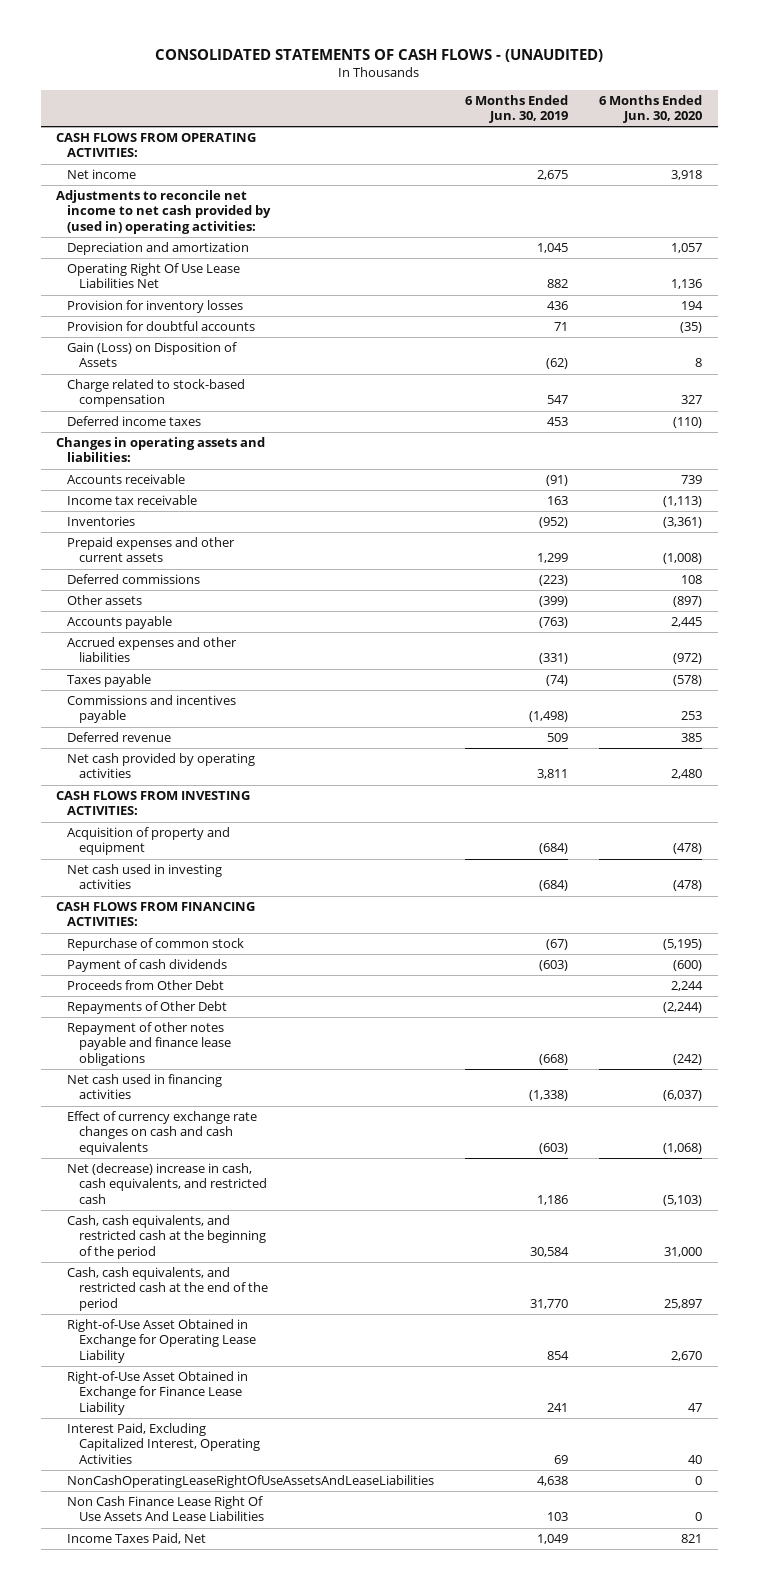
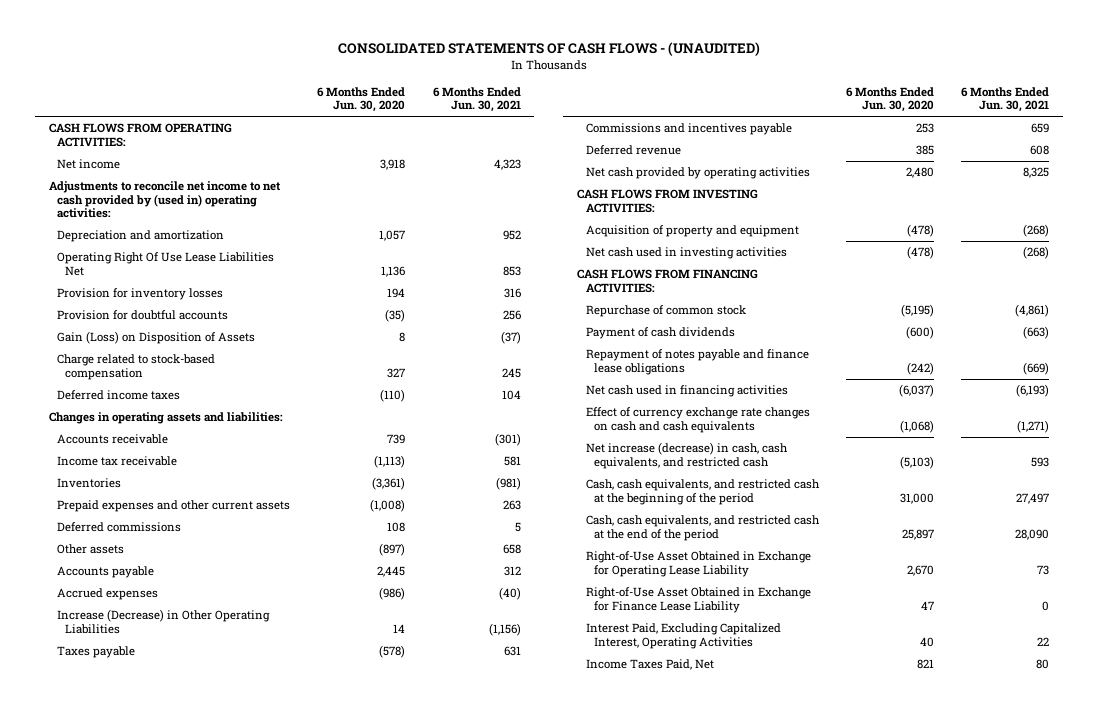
[465,94,569,124] 6 Months Ended Jun. 30, 2019 -> none
none -> [432,86,521,113] 6 Months Ended Jun. 30, 2021
[67,637,238,663] Accrued expenses and other liabilities -> [56,588,158,601] Accrued expenses
[673,653,703,665] (972) -> [379,587,406,601] (986)
none -> [56,609,270,634] Increase (Decrease) in Other Operating Liabilities
[67,980,225,991] Proceeds from Other Debt -> none
[67,1001,228,1015] Repayments of Other Debt -> none
[67,1022,231,1066] Repayment of other notes payable and finance lease obligations -> [585,349,809,375] Repayment of notes payable and finance lease obligations
[67,1163,267,1204] Net (decrease) increase in cash, cash equivalents, and restricted cash -> [585,442,788,469] Net increase (decrease) in cash, cash equivalents, and restricted cash
[67,1475,435,1489] NonCashOperatingLeaseRightOfUseAssetsAndLeaseLiabilities -> none
[67,1496,264,1522] Non Cash Finance Lease Right Of Use Assets And Lease Liabilities -> none

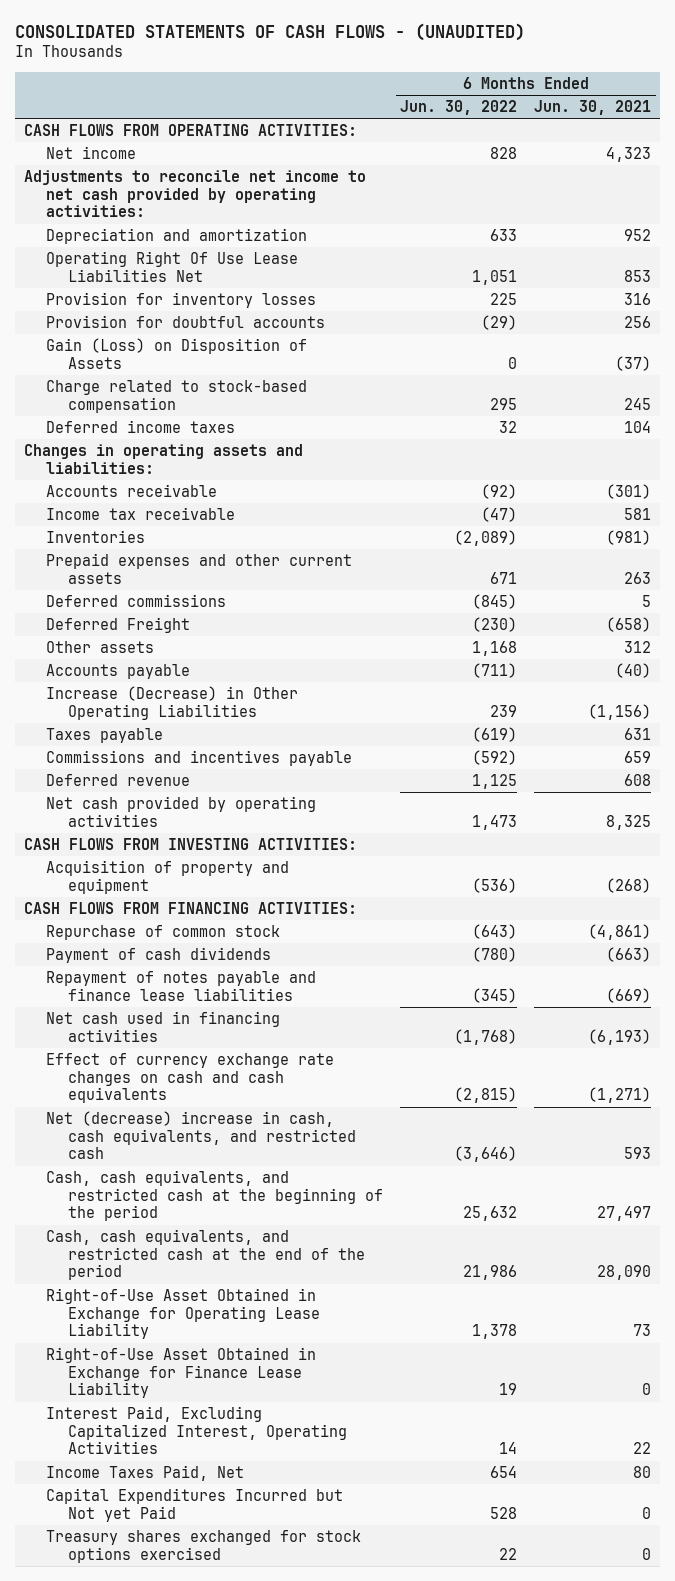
[317,86,406,113] 6 Months Ended Jun. 30, 2020 -> none
none -> [400,99,518,115] Jun. 30, 2022
[48,181,281,219] Adjustments to reconcile net income to net cash provided by (used in) operating activities: -> [23,169,366,218] Adjustments to reconcile net income to net cash provided by operating activities:
[56,588,158,601] Accrued expenses -> none
none -> [45,616,190,633] Deferred Freight
[502,544,521,555] 658 -> [624,640,652,653] 312
[503,566,521,577] 312 -> [615,662,652,678] (40)
[585,247,787,260] Net cash used in investing activities -> none
[585,349,809,375] Repayment of notes payable and finance lease obligations -> [45,970,316,1001] Repayment of notes payable and finance lease liabilities
[585,442,788,469] Net increase (decrease) in cash, cash equivalents, and restricted cash -> [45,1110,356,1160] Net (decrease) increase in cash, cash equivalents, and restricted cash
none -> [45,1487,343,1522] Capital Expenditures Incurred but Not yet Paid
none -> [45,1529,361,1563] Treasury shares exchanged for stock options exercised

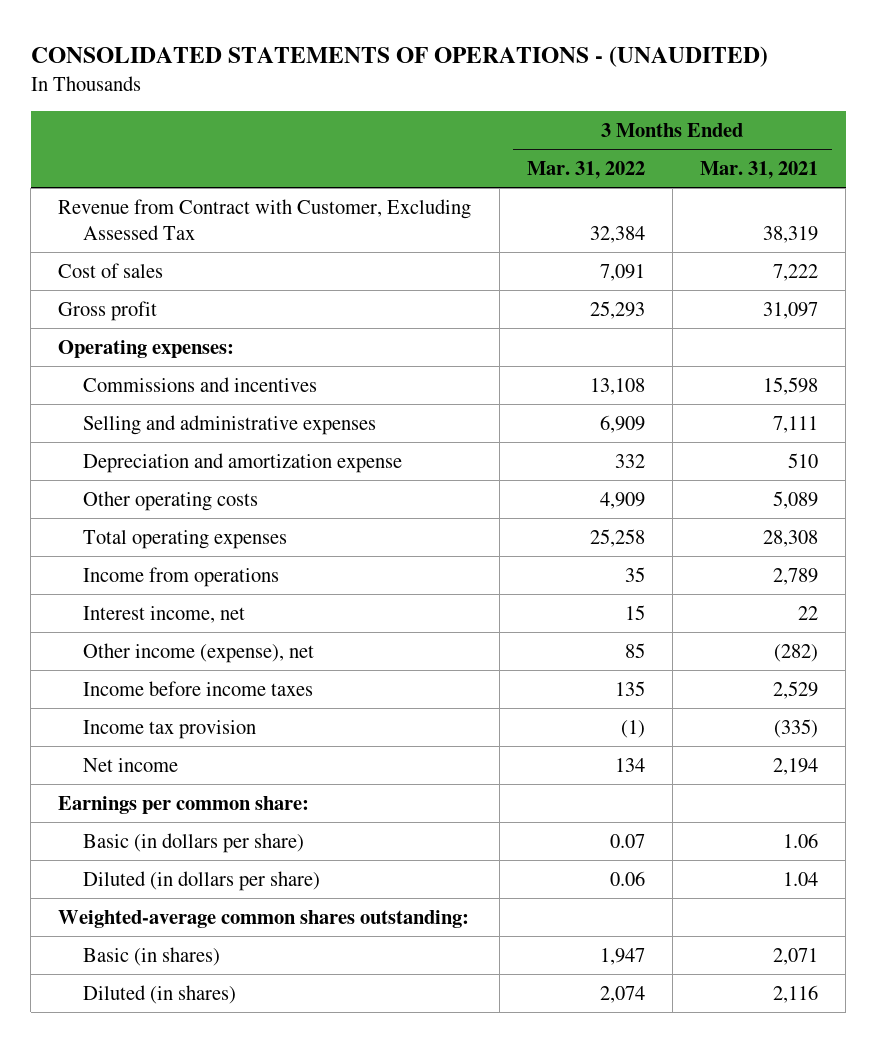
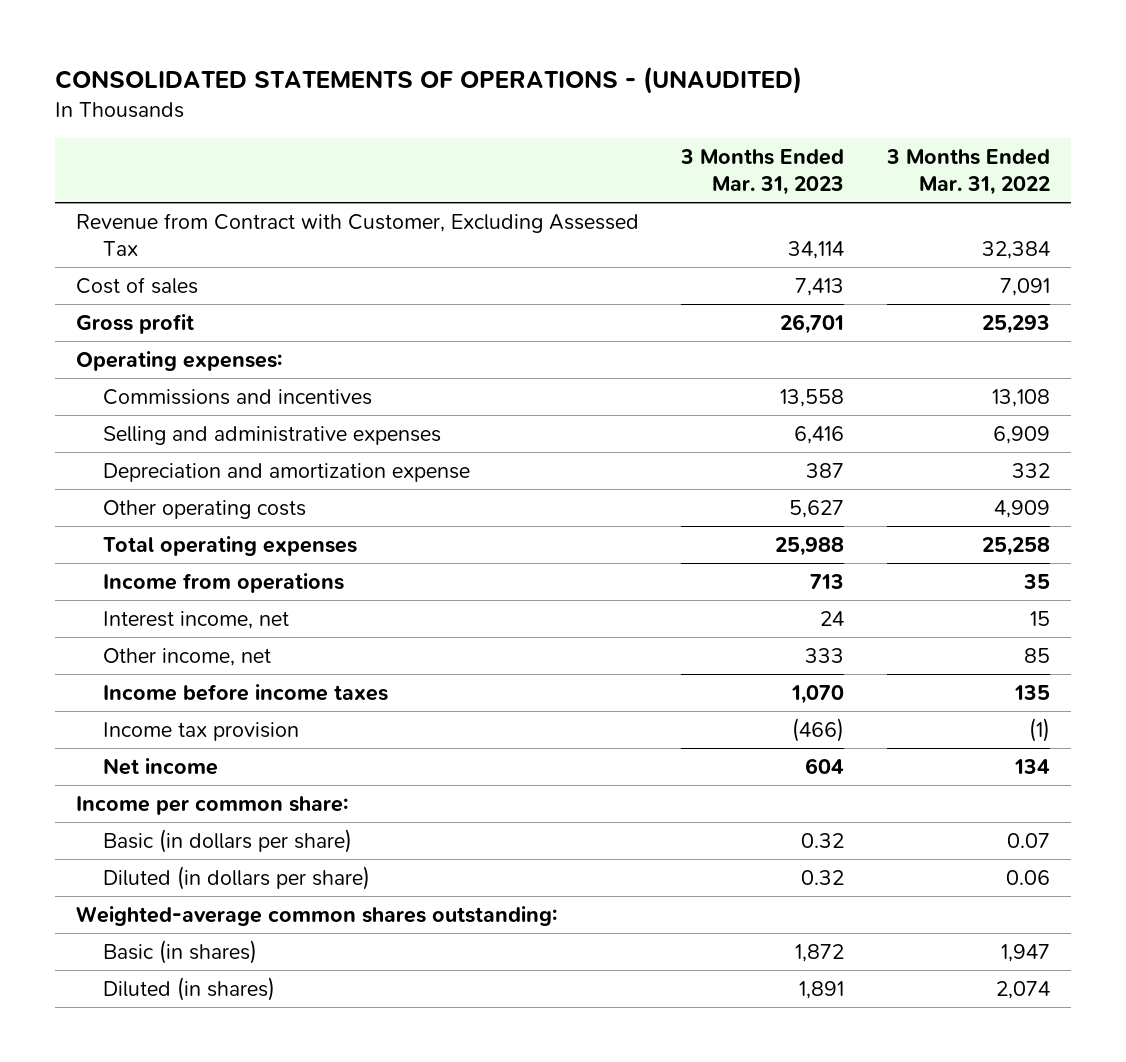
[700,161,819,180] Mar. 31, 2021 -> none
none -> [680,149,845,196] 3 Months Ended Mar. 31, 2023
[83,642,315,663] Other income (expense), net -> [103,647,272,666] Other income, net
[58,795,310,814] Earnings per common share: -> [76,795,349,815] Income per common share:

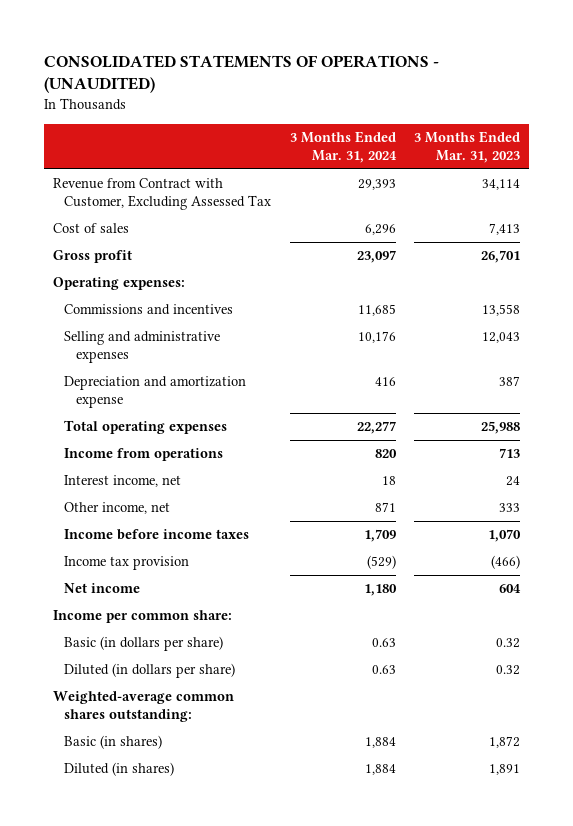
[885,149,1050,196] 3 Months Ended Mar. 31, 2022 -> none
none -> [289,131,397,164] 3 Months Ended Mar. 31, 2024
[794,425,845,444] 6,416 -> [482,332,521,344] 12,043
[103,499,307,519] Other operating costs -> none

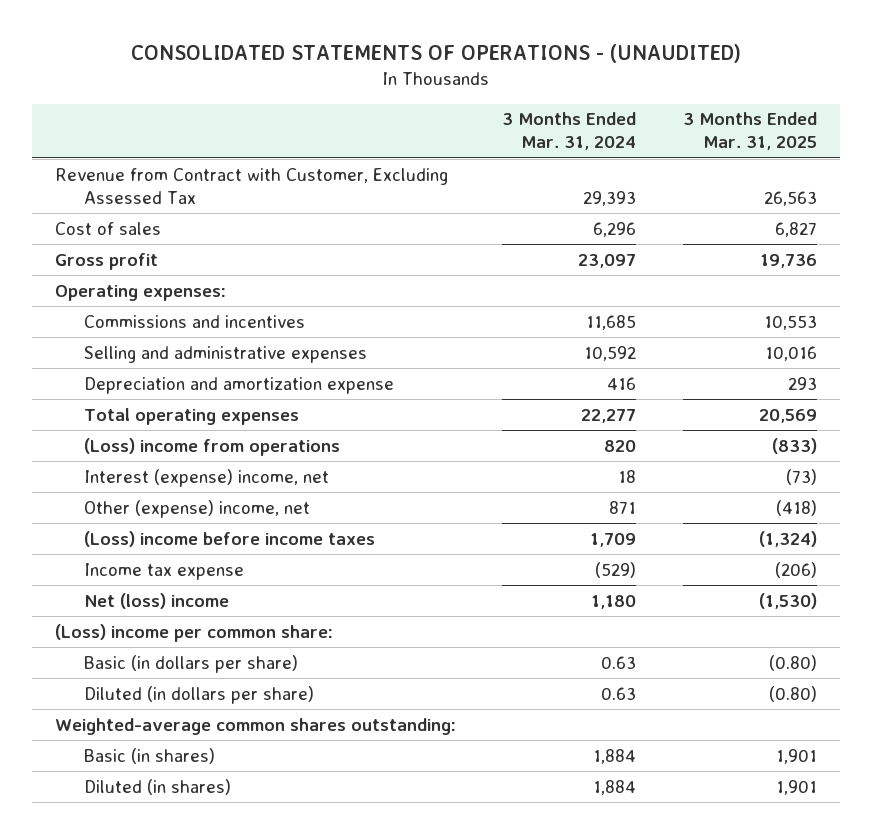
[414,131,521,164] 3 Months Ended Mar. 31, 2023 -> none
none -> [682,112,817,151] 3 Months Ended Mar. 31, 2025
[357,331,396,344] 10,176 -> [584,345,637,361] 10,592
[64,448,224,462] Income from operations -> [83,437,340,456] (Loss) income from operations
[64,475,182,488] Interest income, net -> [83,468,329,487] Interest (expense) income, net
[64,502,171,515] Other income, net -> [83,499,310,518] Other (expense) income, net
[64,529,250,541] Income before income taxes -> [83,530,375,547] (Loss) income before income taxes
[64,556,190,571] Income tax provision -> [83,562,244,580] Income tax expense
[64,583,141,594] Net income -> [83,592,229,609] Net (loss) income
[52,610,232,624] Income per common share: -> [54,623,333,642] (Loss) income per common share:

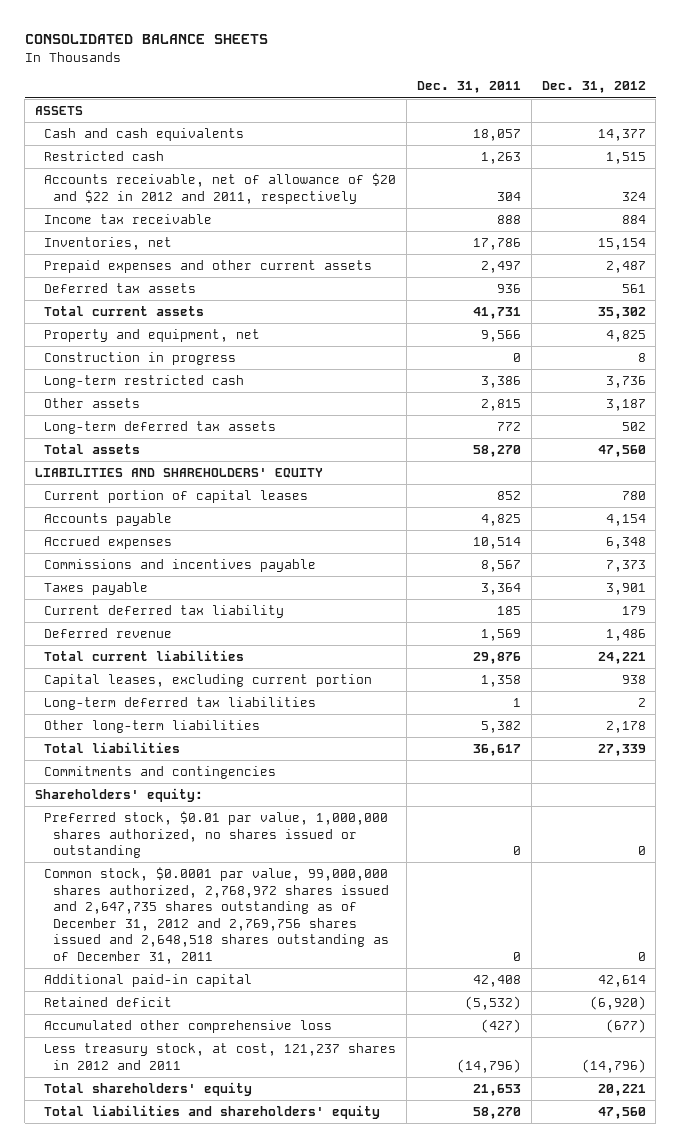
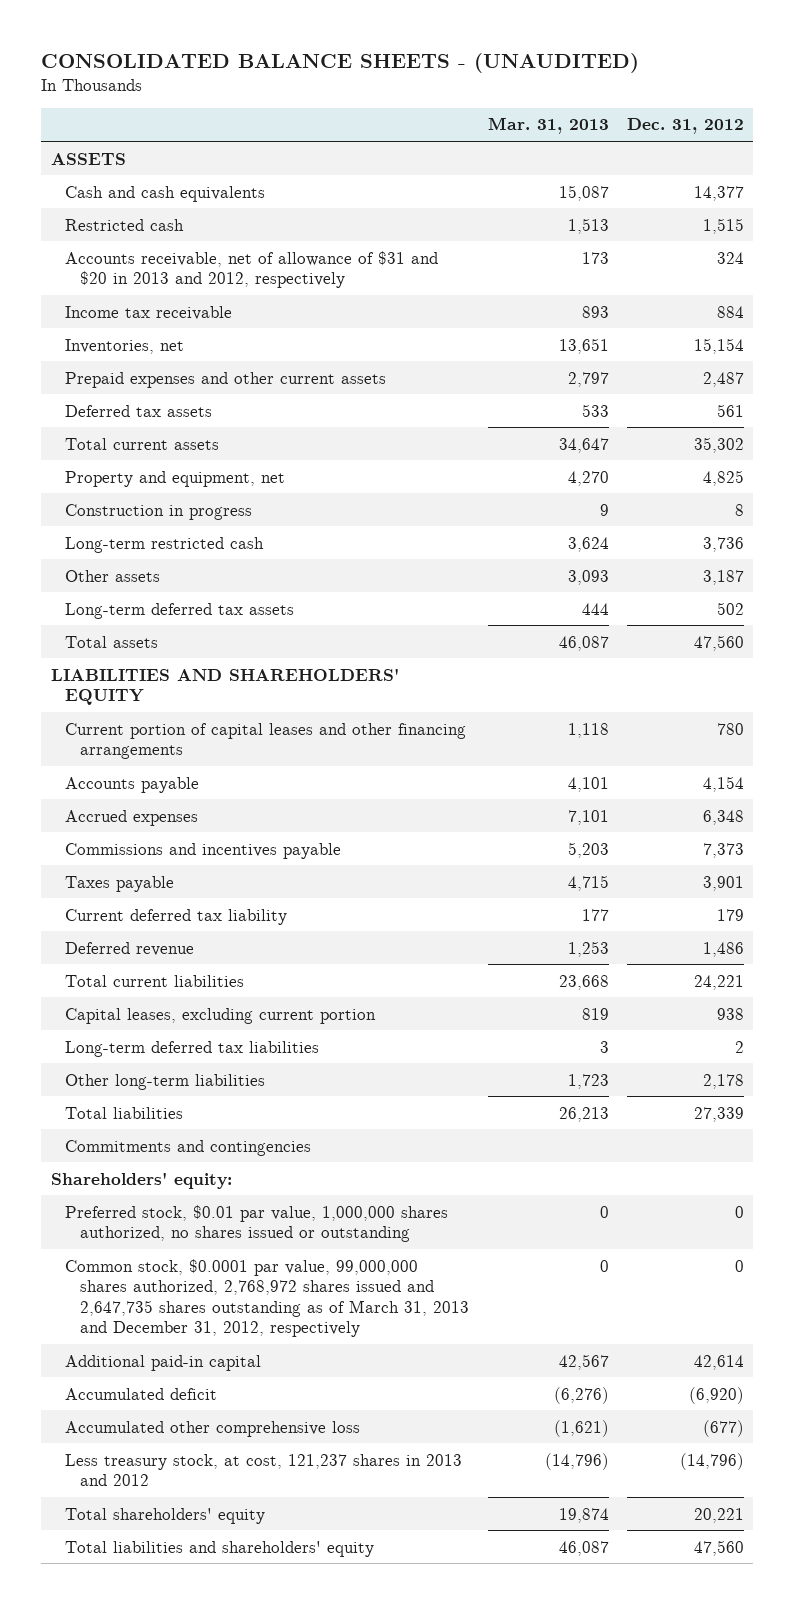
[24,34,268,45] CONSOLIDATED BALANCE SHEETS -> [41,52,640,73] CONSOLIDATED BALANCE SHEETS - (UNAUDITED)
[416,81,521,94] Dec. 31, 2011 -> none
none -> [487,117,609,135] Mar. 31, 2013
[44,173,397,204] Accounts receivable, net of allowance of $20 and $22 in 2012 and 2011, respectively -> [65,250,439,289] Accounts receivable, net of allowance of $31 and $20 in 2013 and 2012, respectively
[44,490,309,504] Current portion of capital leases -> [65,722,467,760] Current portion of capital leases and other financing arrangements
[44,867,390,964] Common stock, $0.0001 par value, 99,000,000 shares authorized, 2,768,972 shares issued and 2,647,735 shares outstanding as of December 31, 2012 and 2,769,756 shares issued and 2,648,518 shares outstanding as of December 31, 2011 -> [65,1258,470,1338] Common stock, $0.0001 par value, 99,000,000 shares authorized, 2,768,972 shares issued and 2,647,735 shares outstanding as of March 31, 2013 and December 31, 2012, respectively
[44,997,173,1008] Retained deficit -> [65,1387,218,1400] Accumulated deficit
[44,1043,397,1070] Less treasury stock, at cost, 121,237 shares in 2012 and 2011 -> [65,1453,463,1487] Less treasury stock, at cost, 121,237 shares in 2013 and 2012

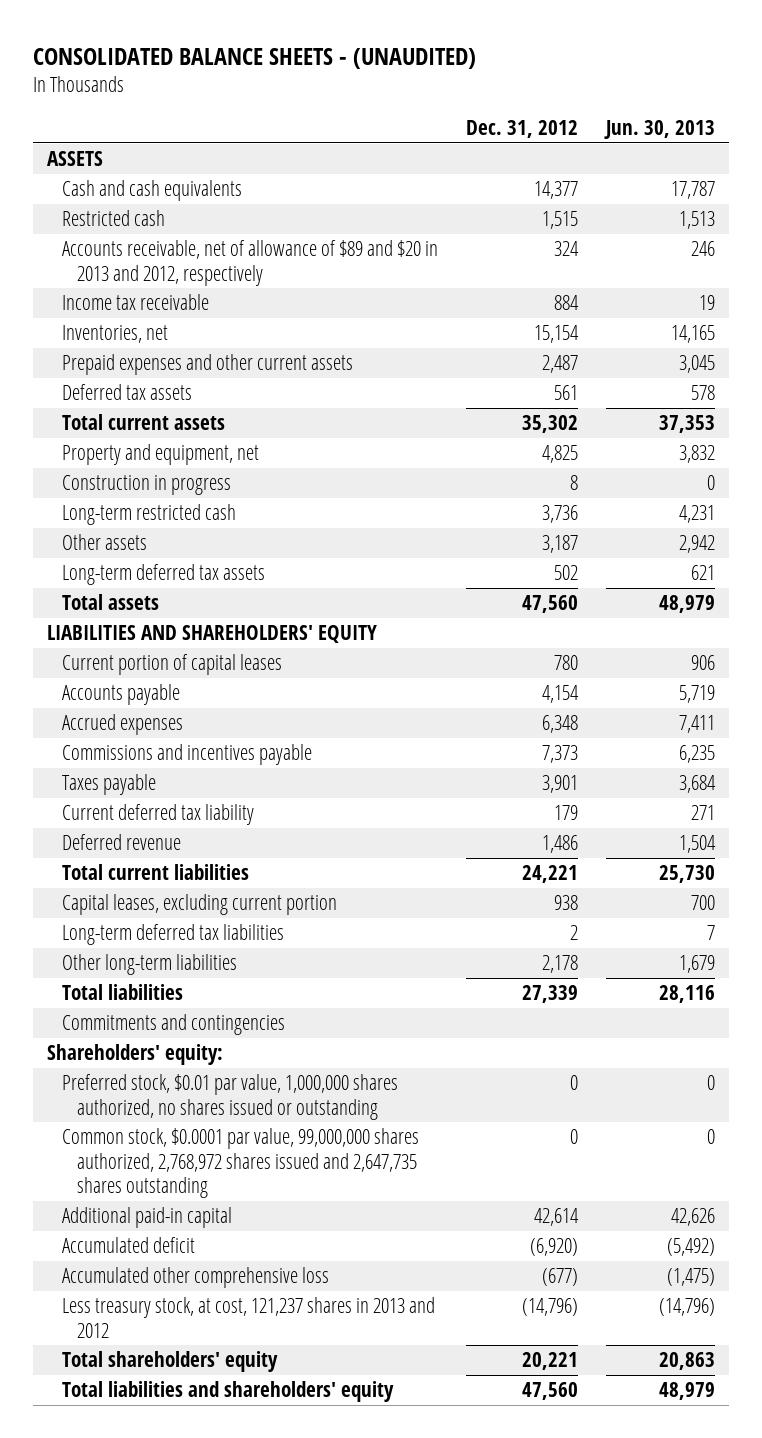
[487,117,609,135] Mar. 31, 2013 -> none
none -> [603,119,715,139] Jun. 30, 2013
[65,250,439,289] Accounts receivable, net of allowance of $31 and $20 in 2013 and 2012, respectively -> [62,240,439,286] Accounts receivable, net of allowance of $89 and $20 in 2013 and 2012, respectively
[65,722,467,760] Current portion of capital leases and other financing arrangements -> [62,654,283,676] Current portion of capital leases
[65,1258,470,1338] Common stock, $0.0001 par value, 99,000,000 shares authorized, 2,768,972 shares issued and 2,647,735 shares outstanding as of March 31, 2013 and December 31, 2012, respectively -> [62,1128,420,1199] Common stock, $0.0001 par value, 99,000,000 shares authorized, 2,768,972 shares issued and 2,647,735 shares outstanding

